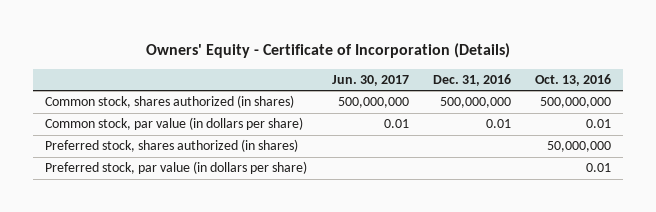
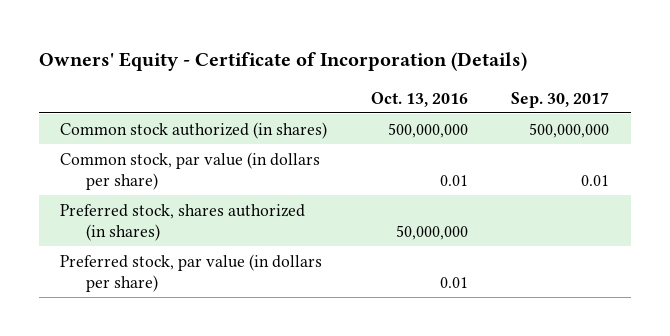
[331,74,409,86] Jun. 30, 2017 -> none
[432,73,511,86] Dec. 31, 2016 -> none
none -> [511,91,610,108] Sep. 30, 2017
[45,95,295,109] Common stock, shares authorized (in shares) -> [60,121,328,139] Common stock authorized (in shares)

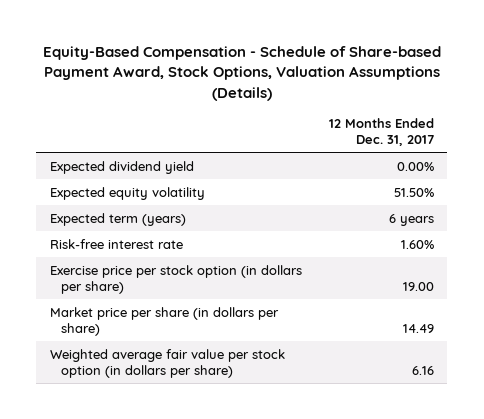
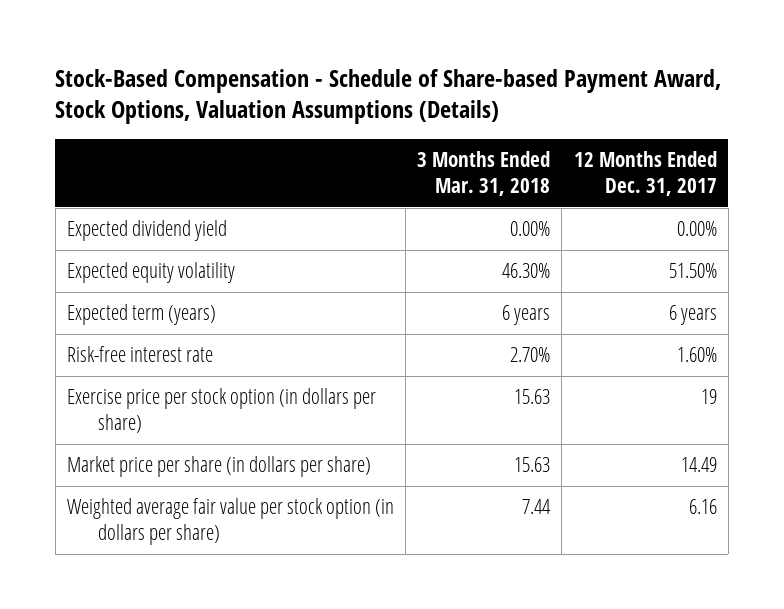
[42,45,441,101] Equity-Based Compensation - Schedule of Share-based Payment Award, Stock Options, Valuation Assumptions (Details) -> [55,68,722,125] Stock-Based Compensation - Schedule of Share-based Payment Award, Stock Options, Valuation Assumptions (Details)
none -> [417,150,551,196] 3 Months Ended Mar. 31, 2018
[402,281,434,291] 19.00 -> [700,389,717,405] 19

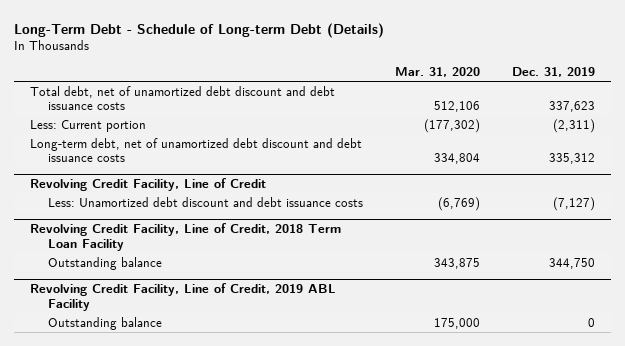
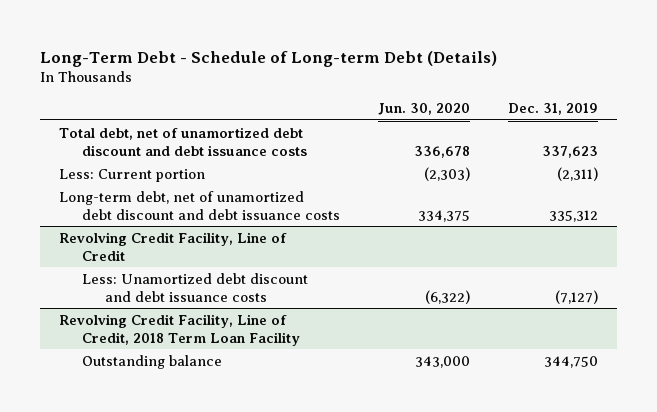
[394,67,480,78] Mar. 31, 2020 -> none
none -> [378,103,471,116] Jun. 30, 2020
[30,282,337,311] Revolving Credit Facility, Line of Credit, 2019 ABL Facility -> none
[47,316,162,330] Outstanding balance -> none

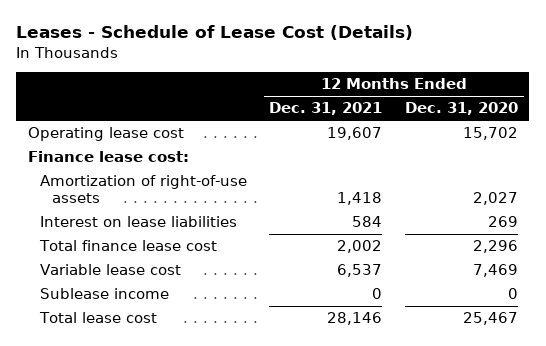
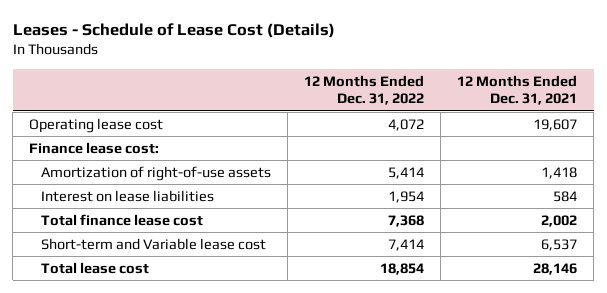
[404,102,518,116] Dec. 31, 2020 -> none
none -> [303,74,424,106] 12 Months Ended Dec. 31, 2022
[39,288,169,300] Sublease income -> none
[39,264,181,276] Variable lease cost -> [40,237,266,250] Short-term and Variable lease cost

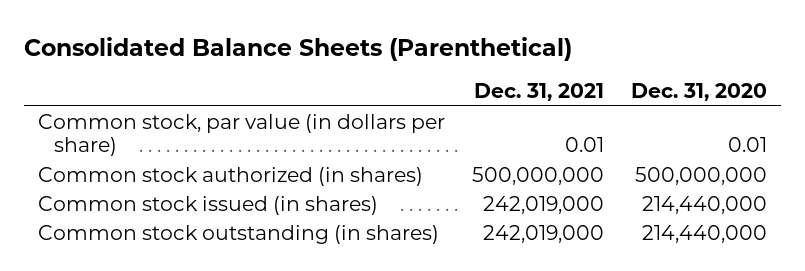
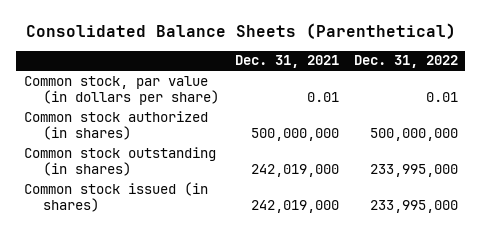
[631,82,768,101] Dec. 31, 2020 -> none
none -> [353,55,458,69] Dec. 31, 2022
[37,195,378,215] Common stock issued (in shares) -> [23,181,208,213] Common stock issued (in shares)

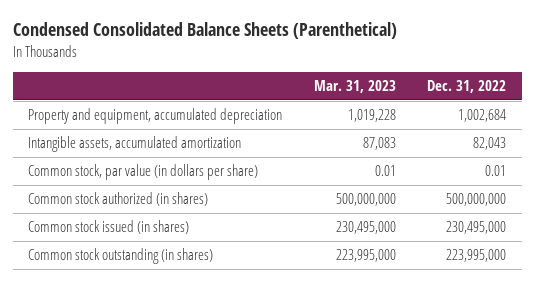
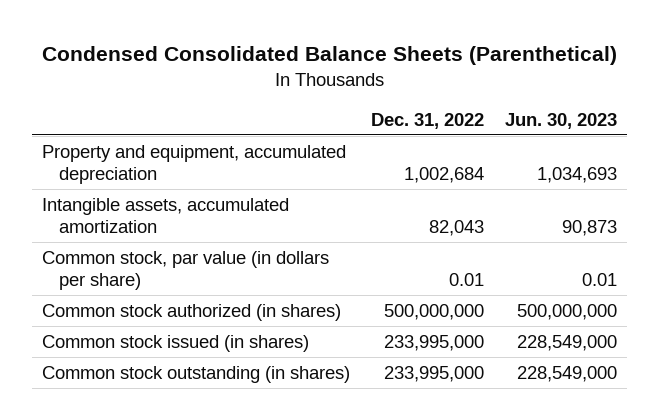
[313,80,396,94] Mar. 31, 2023 -> none
none -> [504,112,617,129] Jun. 30, 2023
[446,221,507,235] 230,495,000 -> [384,334,485,351] 233,995,000
[446,249,507,263] 223,995,000 -> [384,365,485,382] 233,995,000

